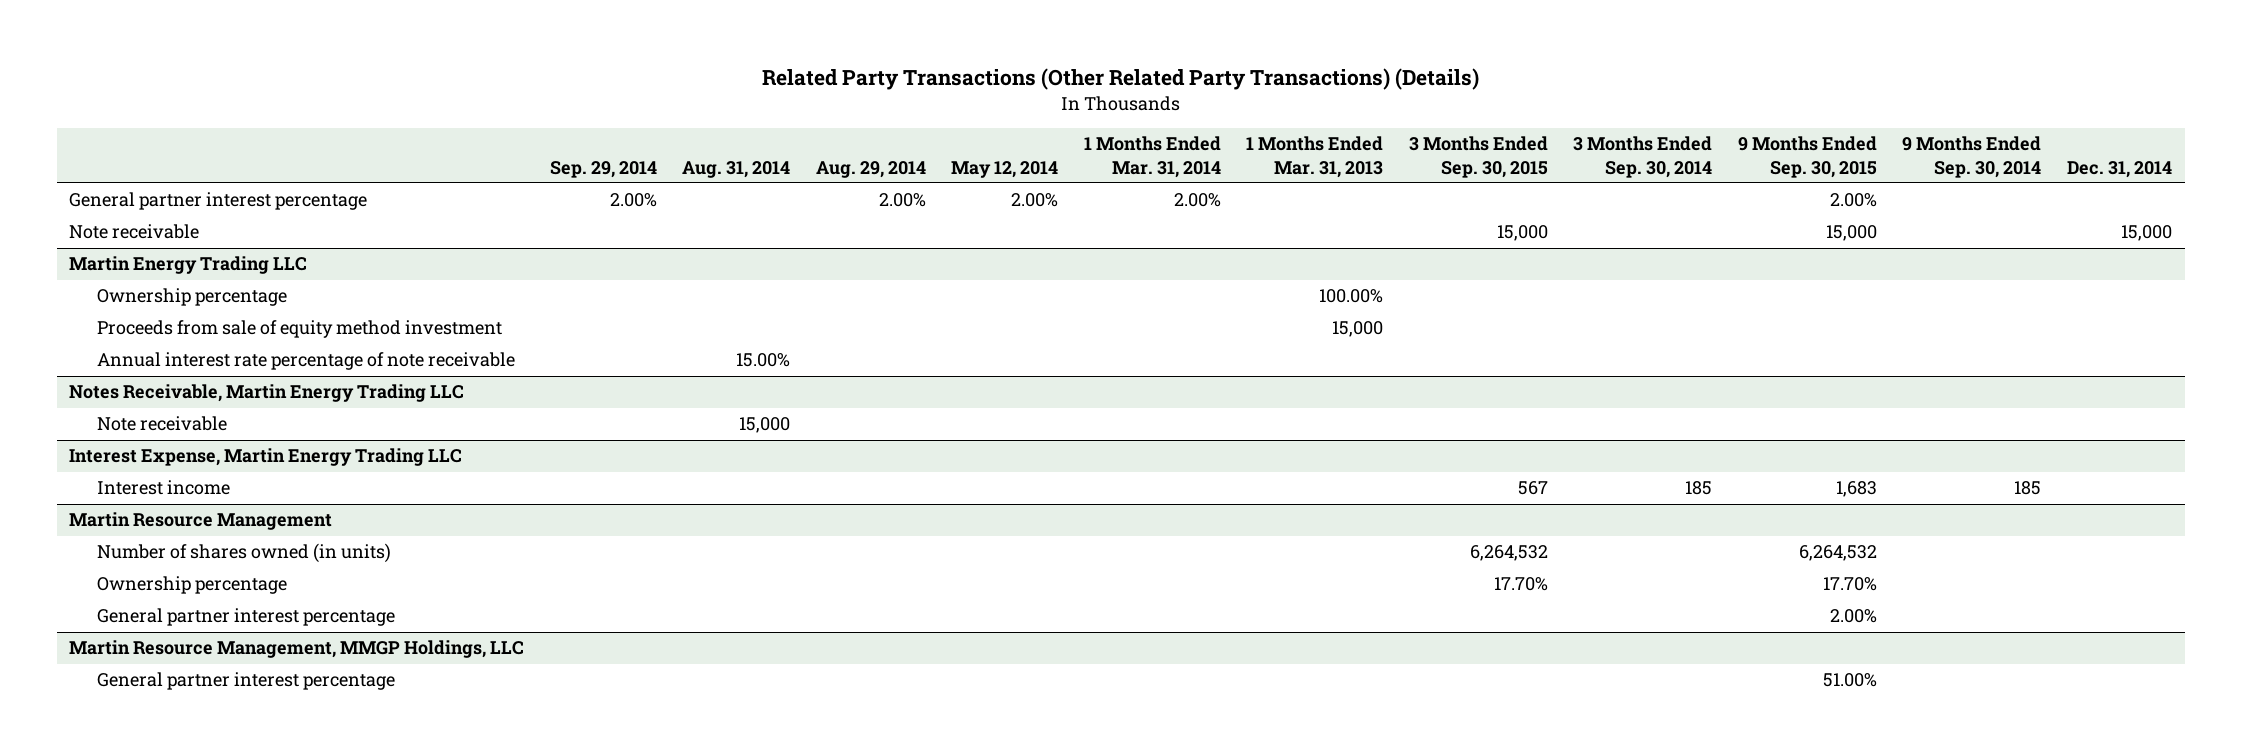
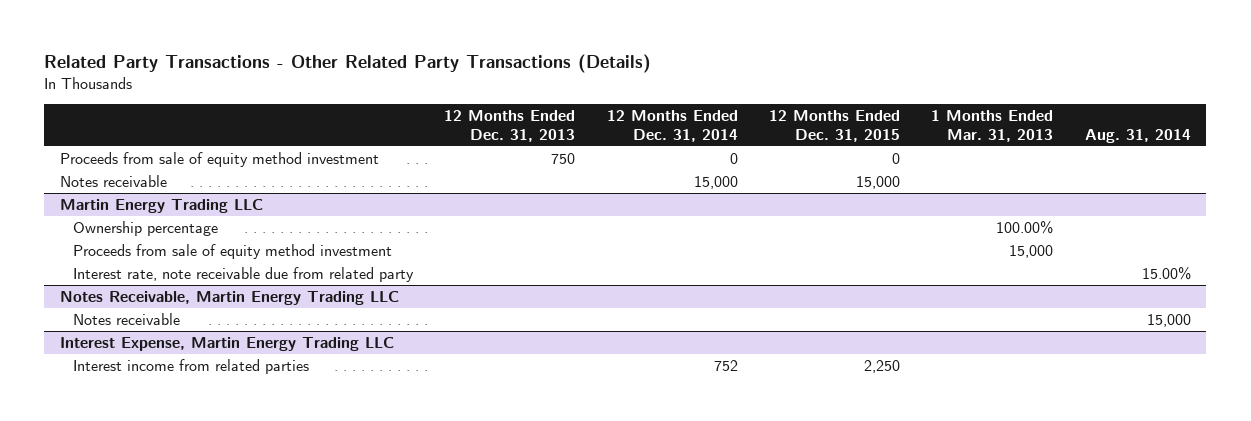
[761,67,1479,90] Related Party Transactions (Other Related Party Transactions) (Details) -> [44,54,652,74] Related Party Transactions - Other Related Party Transactions (Details)
[549,160,657,178] Sep. 29, 2014 -> none
[815,160,926,178] Aug. 29, 2014 -> none
[951,160,1059,178] May 12, 2014 -> none
[1083,136,1221,178] 1 Months Ended Mar. 31, 2014 -> none
[1408,136,1548,178] 3 Months Ended Sep. 30, 2015 -> none
[1573,136,1713,178] 3 Months Ended Sep. 30, 2014 -> none
[1737,136,1877,178] 9 Months Ended Sep. 30, 2015 -> none
[1902,136,2042,178] 9 Months Ended Sep. 30, 2014 -> none
[2066,160,2172,178] Dec. 31, 2014 -> none
none -> [444,110,576,142] 12 Months Ended Dec. 31, 2013
none -> [606,110,738,142] 12 Months Ended Dec. 31, 2014
none -> [768,110,900,142] 12 Months Ended Dec. 31, 2015
[69,192,368,211] General partner interest percentage -> none
none -> [60,151,380,167] Proceeds from sale of equity method investment
[69,224,200,240] Note receivable -> [60,174,168,187] Notes receivable
[97,352,516,371] Annual interest rate percentage of note receivable -> [72,266,414,282] Interest rate, note receivable due from related party
[97,416,228,432] Note receivable -> [72,312,180,325] Notes receivable
[69,512,333,531] Martin Resource Management -> none
[97,543,392,564] Number of shares owned (in units) -> none
[97,576,288,595] Ownership percentage -> none
[97,608,396,627] General partner interest percentage -> none
[69,640,525,659] Martin Resource Management, MMGP Holdings, LLC -> none
[97,672,396,691] General partner interest percentage -> none
[97,480,231,496] Interest income -> [72,358,309,374] Interest income from related parties

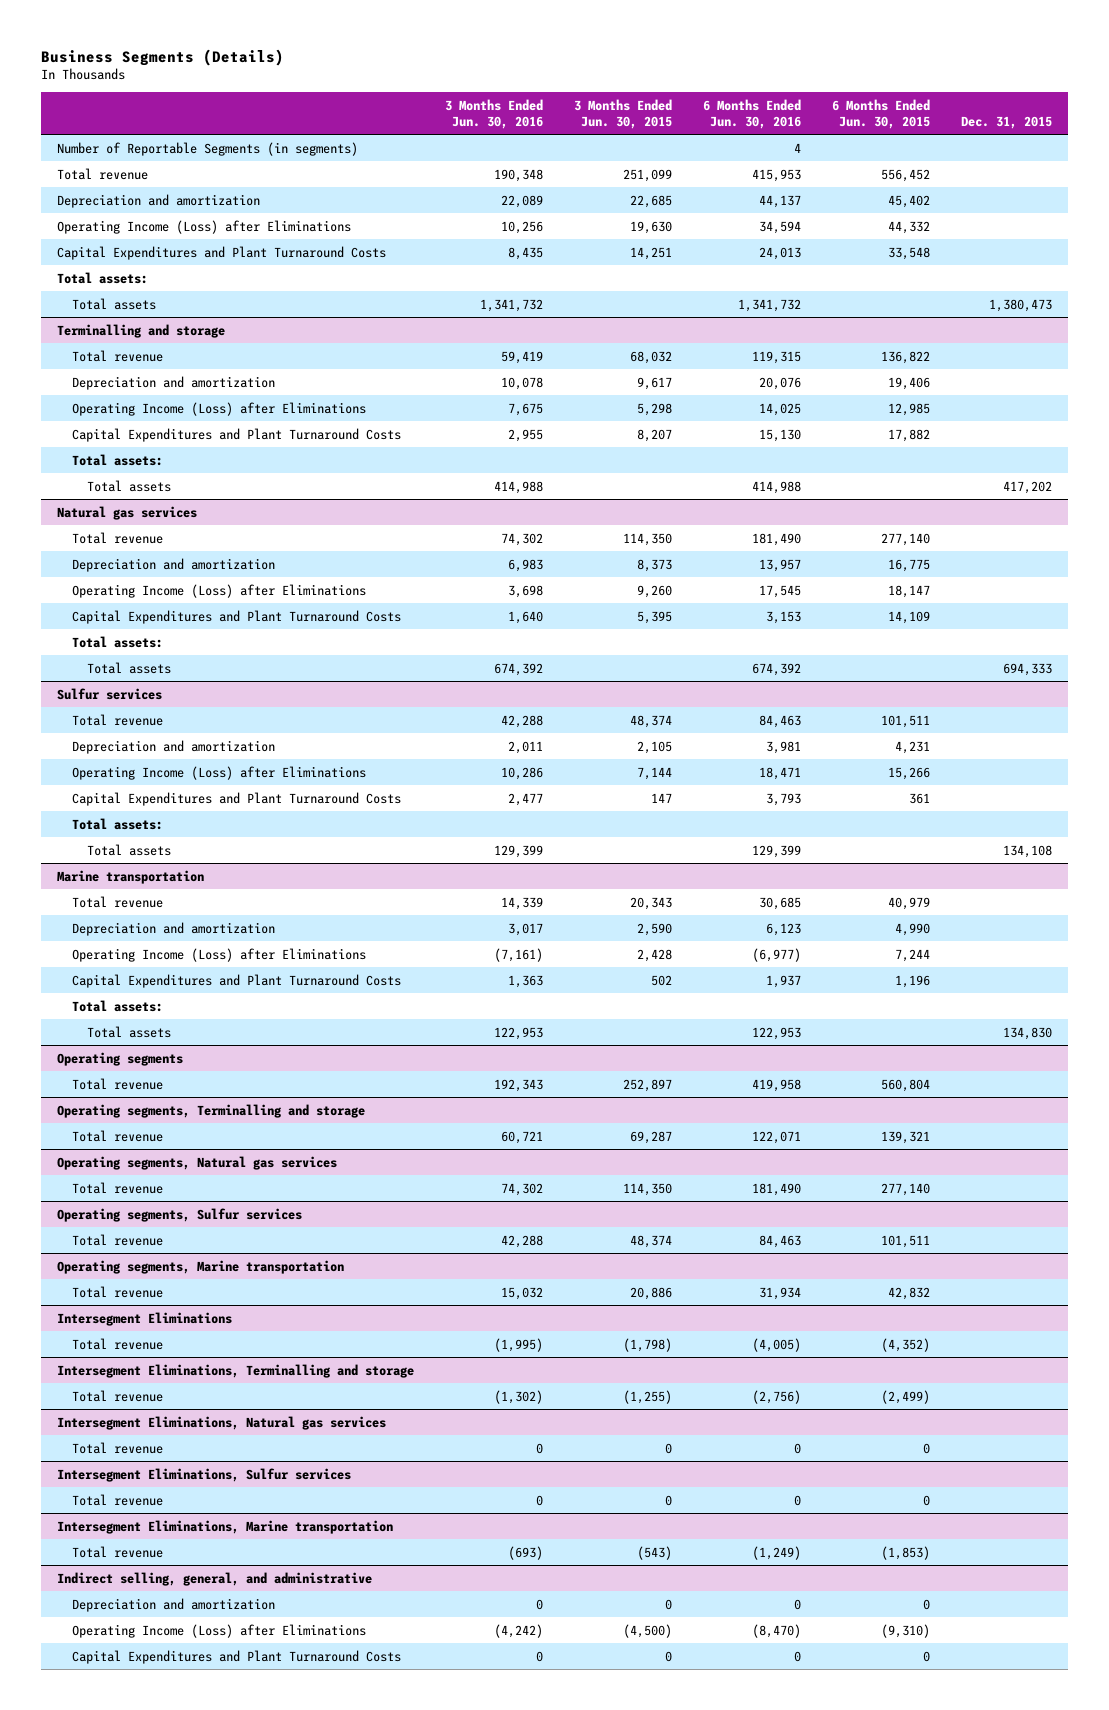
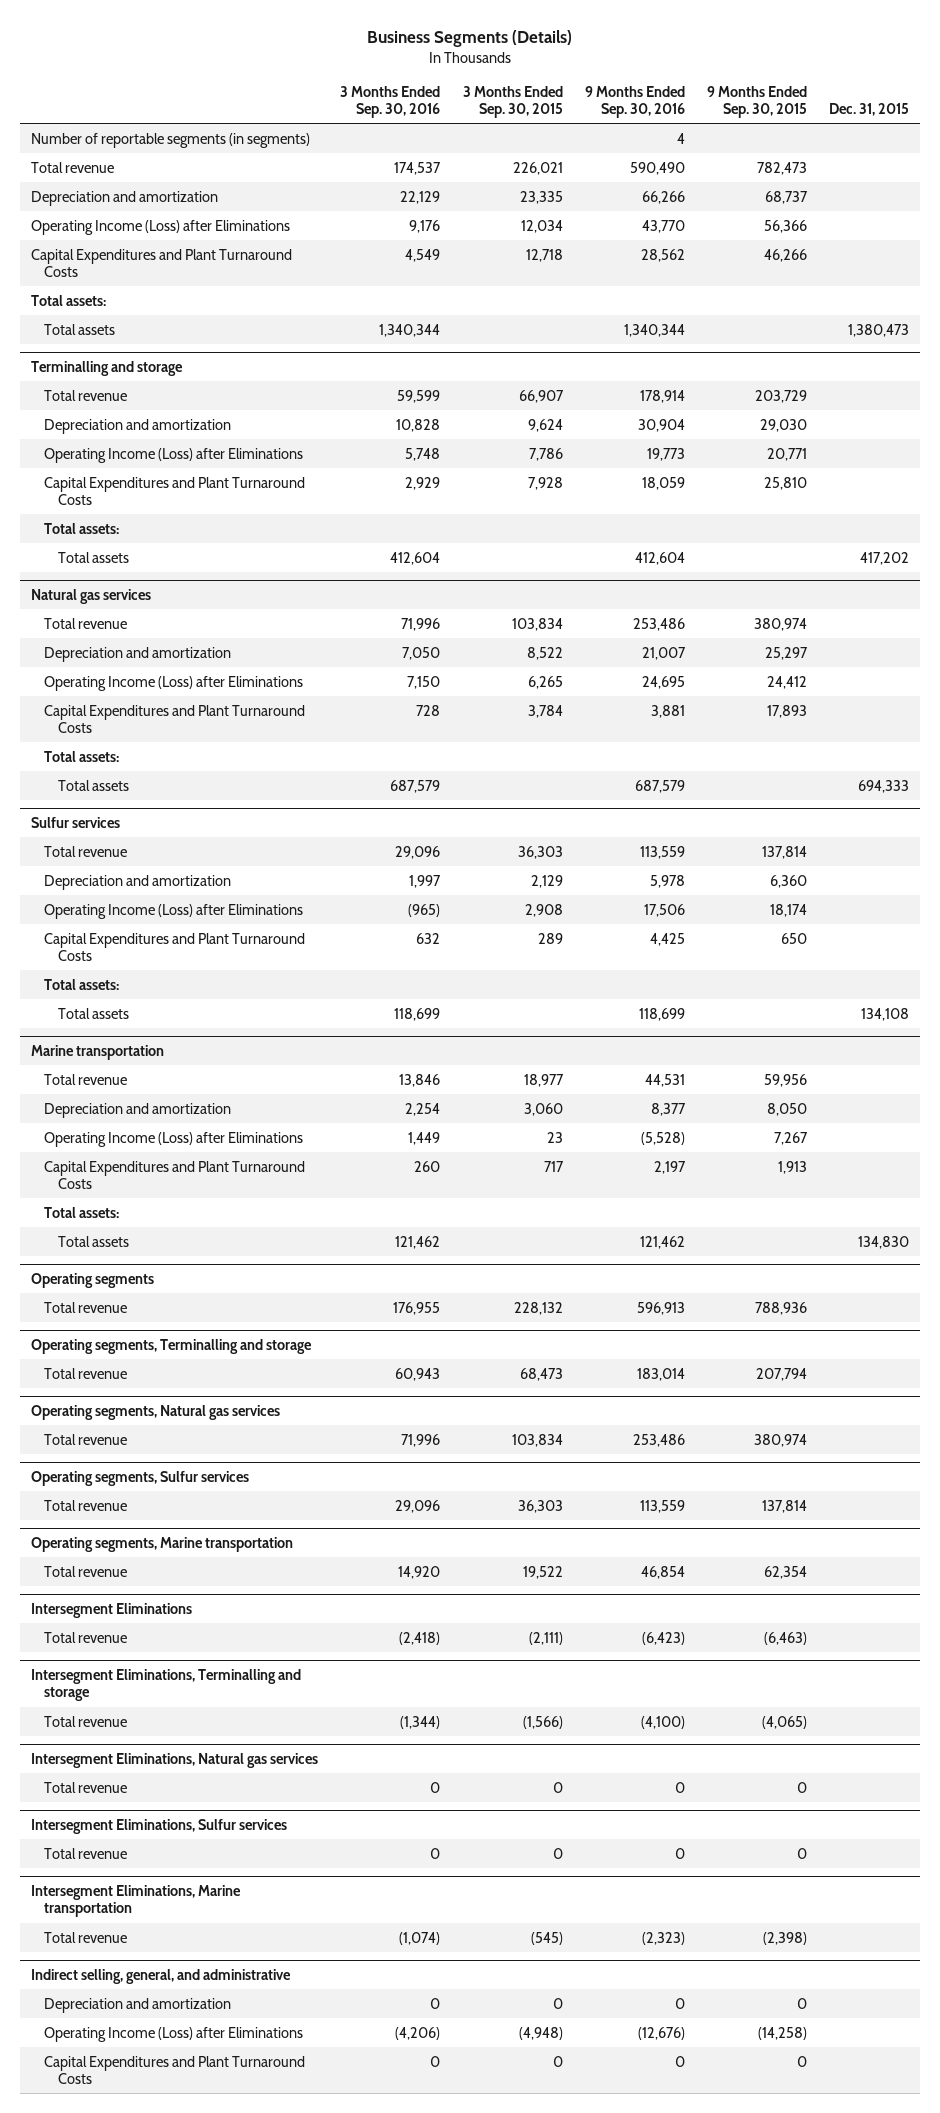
[445,98,544,129] 3 Months Ended Jun. 30, 2016 -> none
[574,98,673,129] 3 Months Ended Jun. 30, 2015 -> none
[703,98,802,129] 6 Months Ended Jun. 30, 2016 -> none
[832,98,931,129] 6 Months Ended Jun. 30, 2015 -> none
none -> [340,85,441,119] 3 Months Ended Sep. 30, 2016
none -> [462,85,563,119] 3 Months Ended Sep. 30, 2015
none -> [584,85,685,119] 9 Months Ended Sep. 30, 2016
none -> [707,85,808,119] 9 Months Ended Sep. 30, 2015
[56,141,358,156] Number of Reportable Segments (in segments) -> [30,132,310,148] Number of reportable segments (in segments)

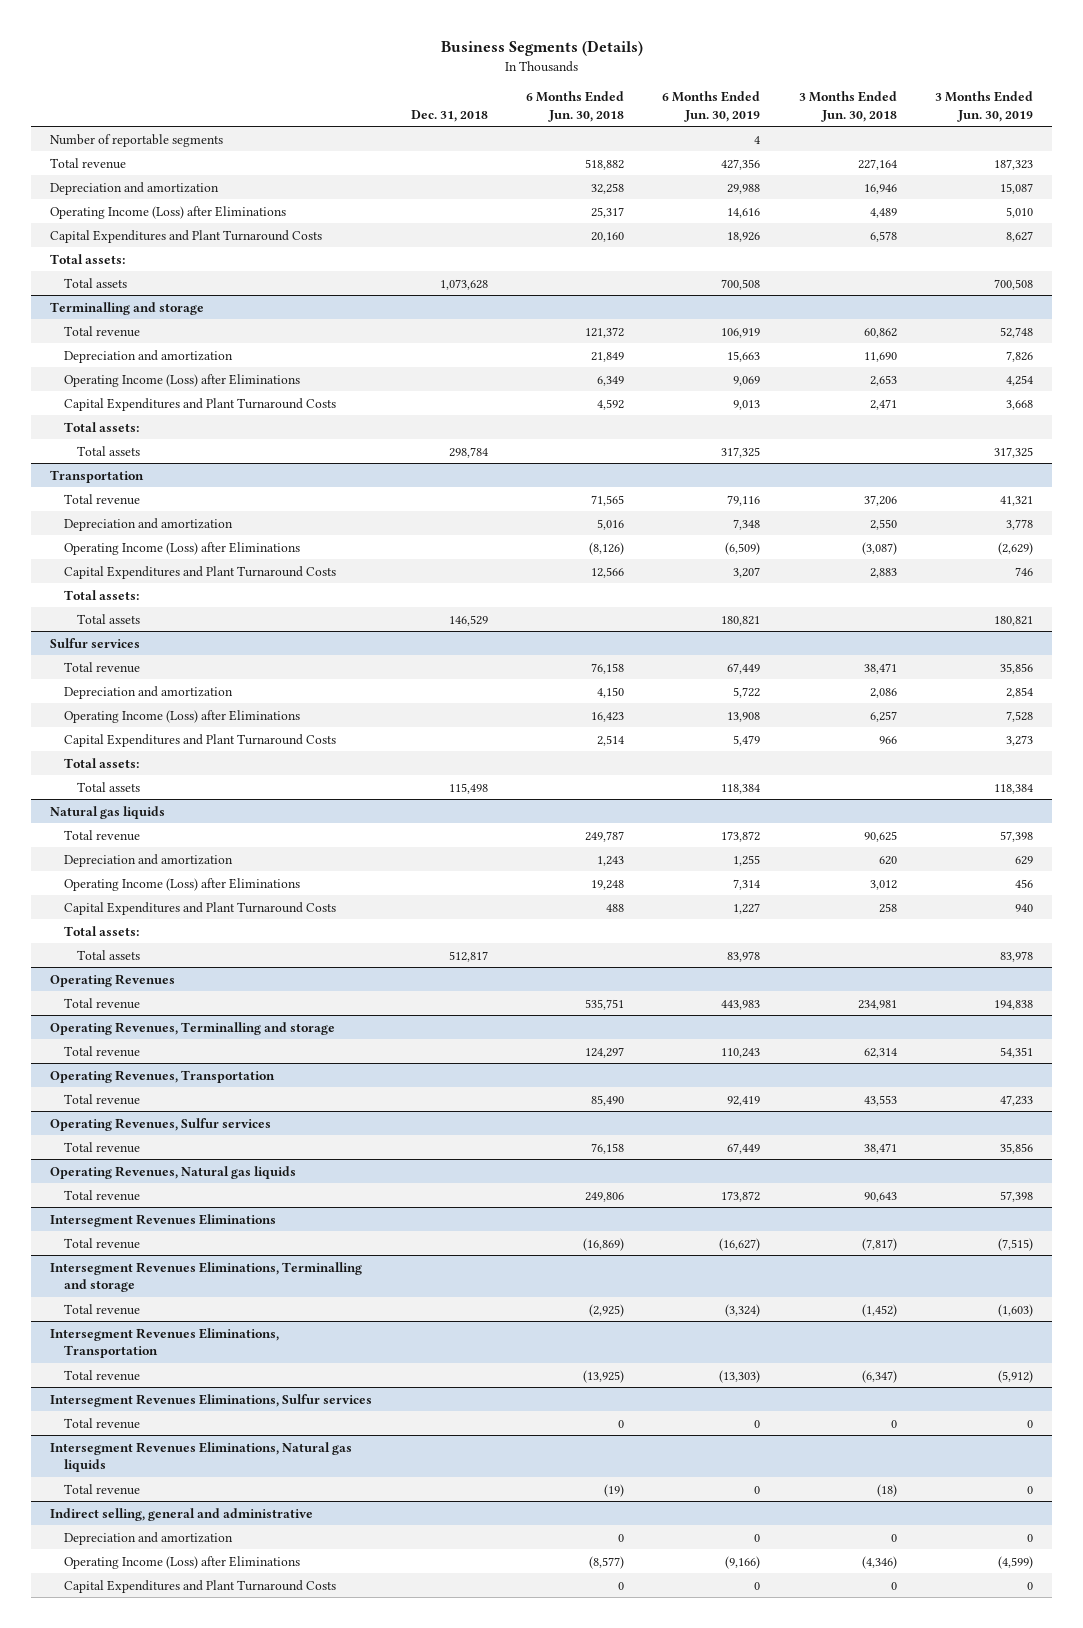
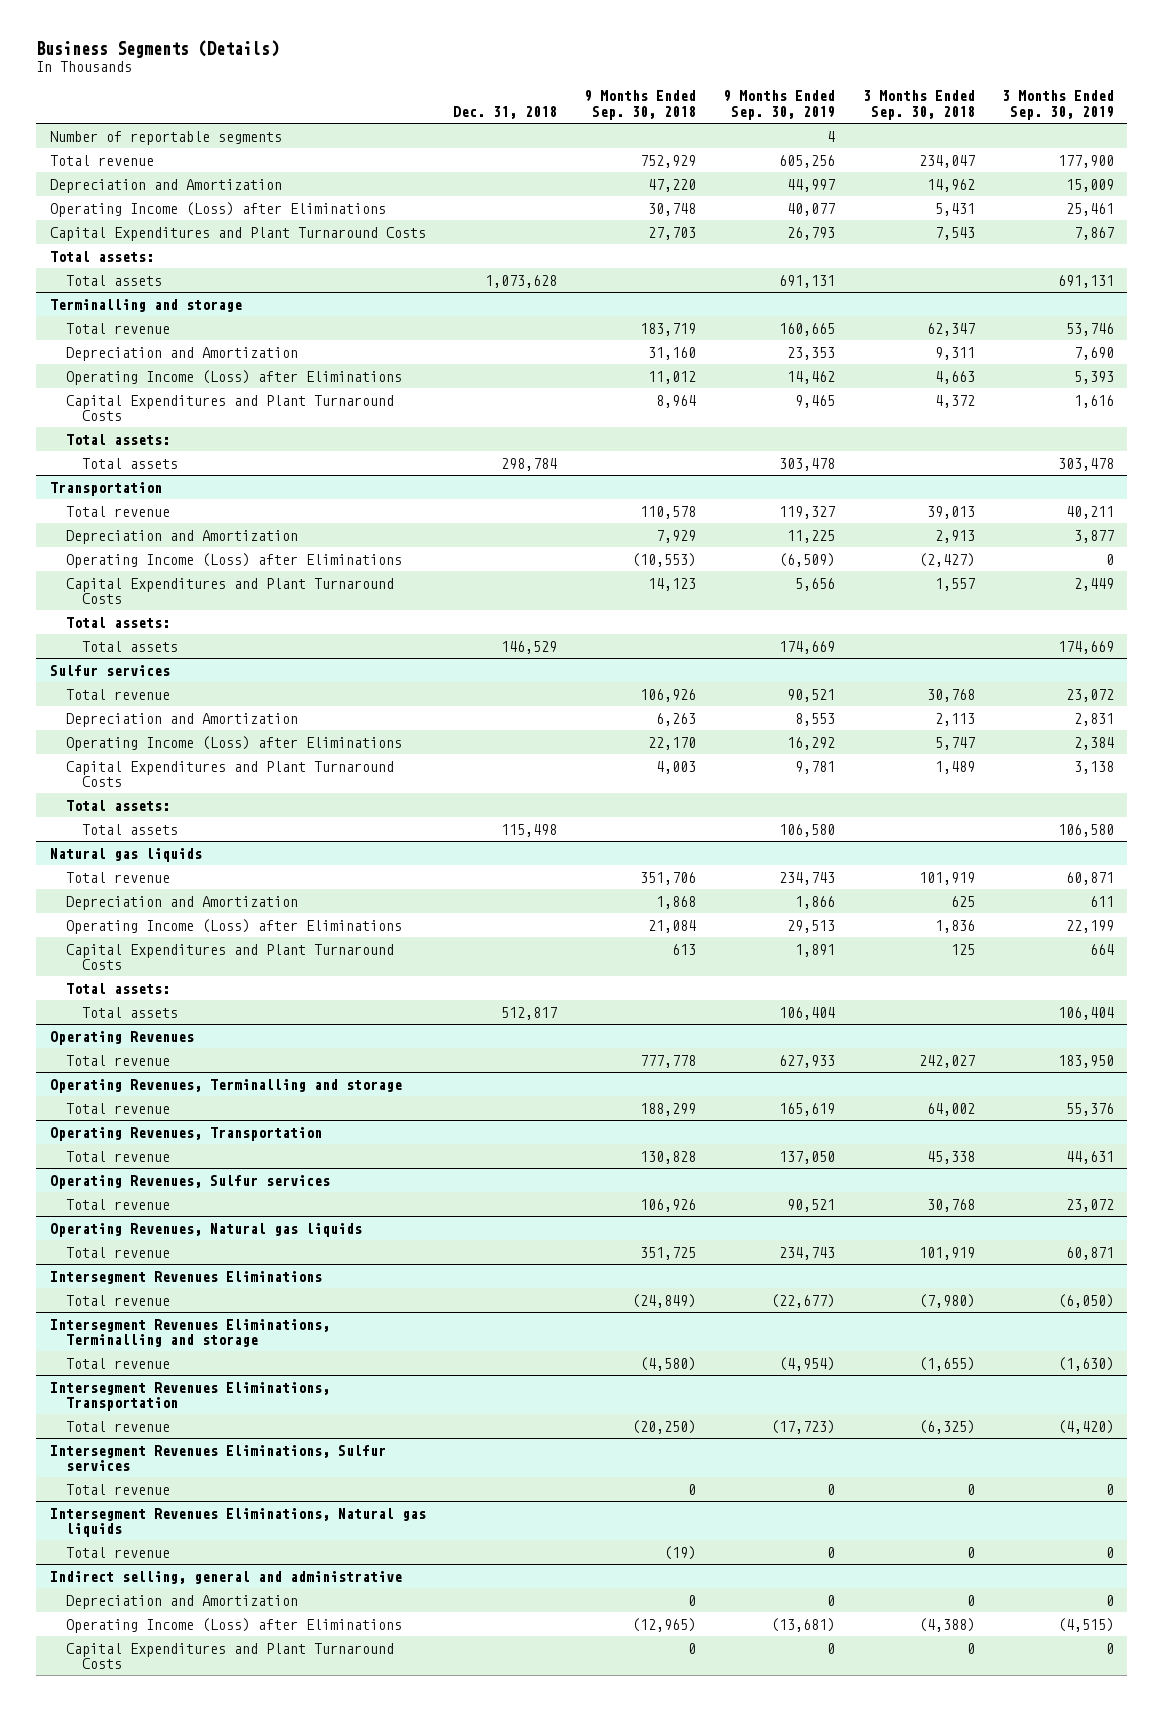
[525,91,624,122] 6 Months Ended Jun. 30, 2018 -> none
[662,91,761,122] 6 Months Ended Jun. 30, 2019 -> none
[798,91,897,122] 3 Months Ended Jun. 30, 2018 -> none
[935,91,1034,122] 3 Months Ended Jun. 30, 2019 -> none
none -> [584,90,697,120] 9 Months Ended Sep. 30, 2018
none -> [723,90,836,120] 9 Months Ended Sep. 30, 2019
none -> [862,90,975,120] 3 Months Ended Sep. 30, 2018
none -> [1001,90,1114,120] 3 Months Ended Sep. 30, 2019
[50,181,220,195] Depreciation and amortization -> [49,178,282,193] Depreciation and Amortization
[63,349,233,363] Depreciation and amortization -> [65,346,298,361] Depreciation and Amortization
[63,517,233,531] Depreciation and amortization -> [65,529,298,544] Depreciation and Amortization
[63,685,233,699] Depreciation and amortization -> [65,712,298,727] Depreciation and Amortization
[63,853,233,867] Depreciation and amortization -> [65,895,298,910] Depreciation and Amortization
[63,1531,233,1545] Depreciation and amortization -> [65,1594,298,1609] Depreciation and Amortization

